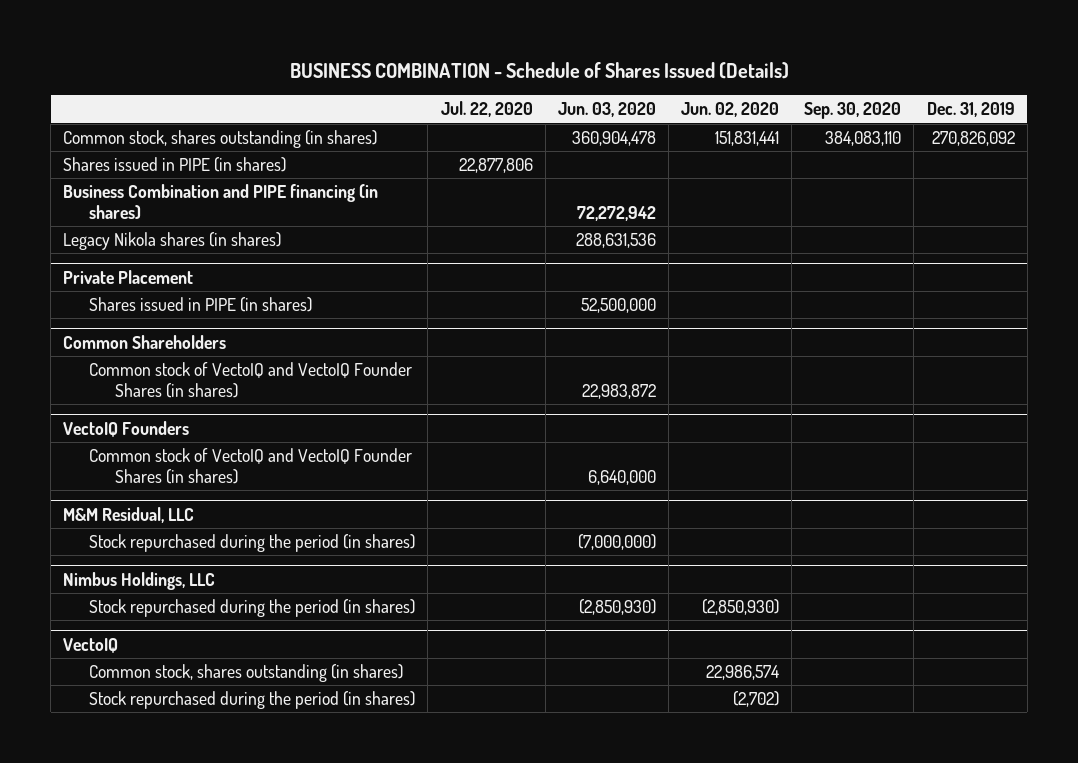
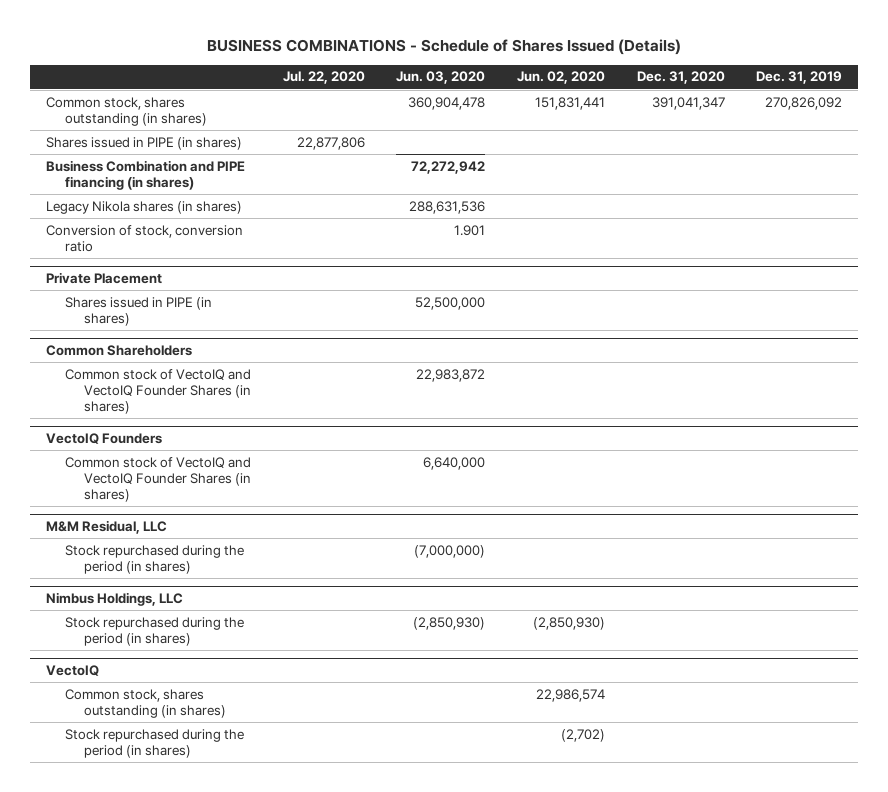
[289,61,789,79] BUSINESS COMBINATION - Schedule of Shares Issued (Details) -> [207,39,682,56] BUSINESS COMBINATIONS - Schedule of Shares Issued (Details)
[804,102,902,120] Sep. 30, 2020 -> none
none -> [636,71,725,85] Dec. 31, 2020
none -> [45,224,243,252] Conversion of stock, conversion ratio

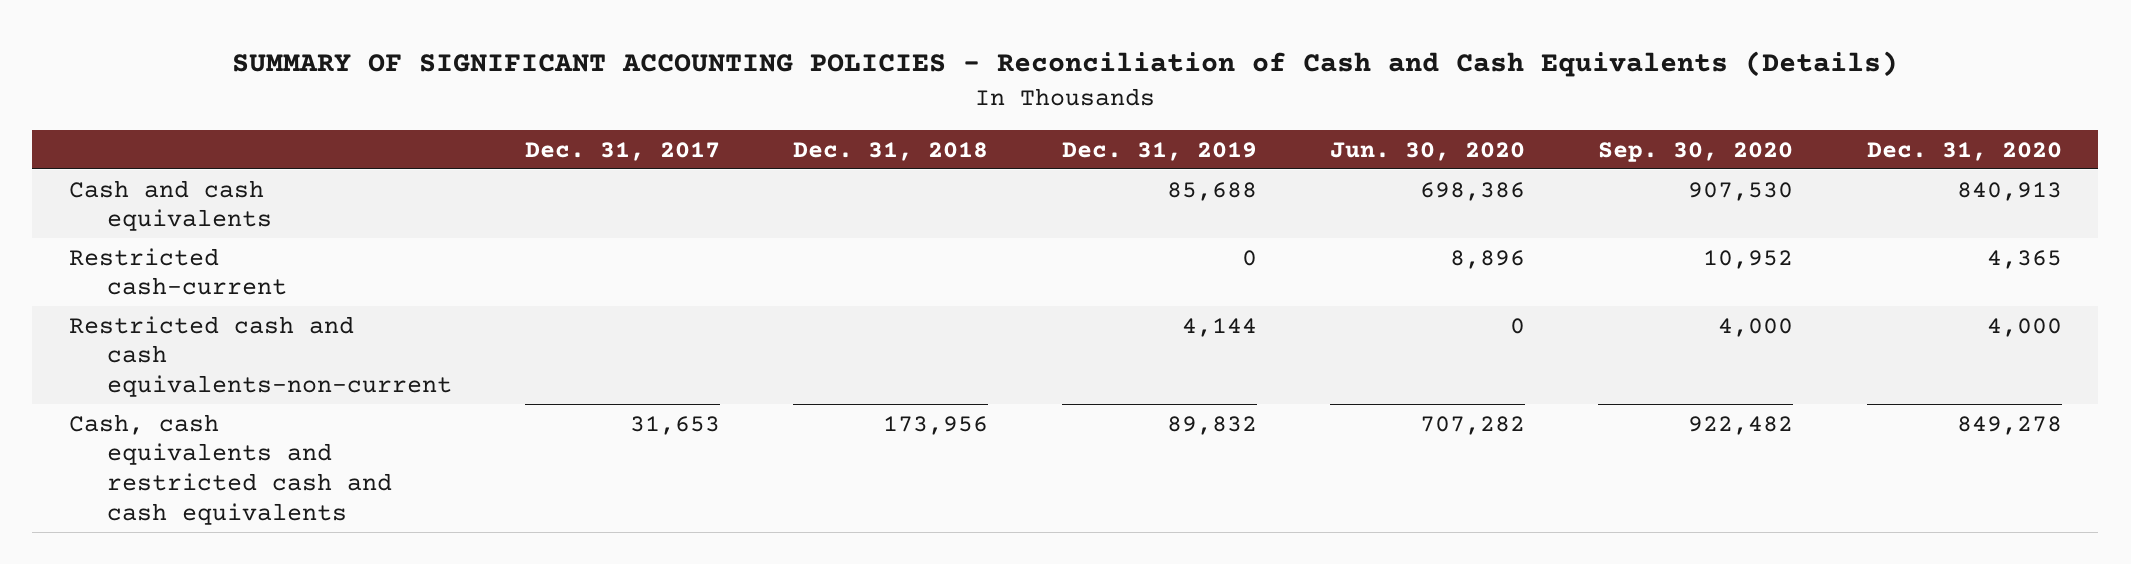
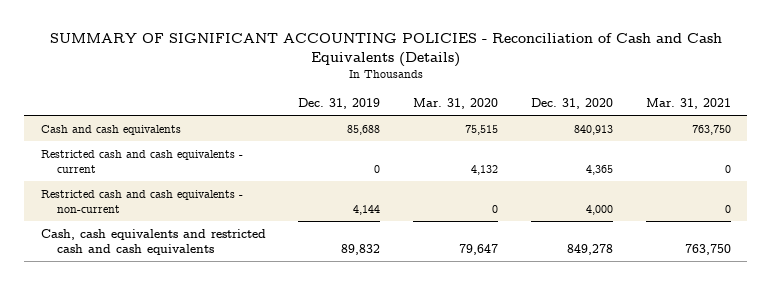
[525,141,721,161] Dec. 31, 2017 -> none
[793,141,989,161] Dec. 31, 2018 -> none
[1329,141,1525,161] Jun. 30, 2020 -> none
[1598,141,1794,162] Sep. 30, 2020 -> none
none -> [413,98,499,110] Mar. 31, 2020
none -> [645,98,731,110] Mar. 31, 2021
[69,247,287,296] Restricted cash-current -> [40,149,243,173] Restricted cash and cash equivalents - current
[69,315,452,397] Restricted cash and cash equivalents-non-current -> [40,189,243,213] Restricted cash and cash equivalents - non-current

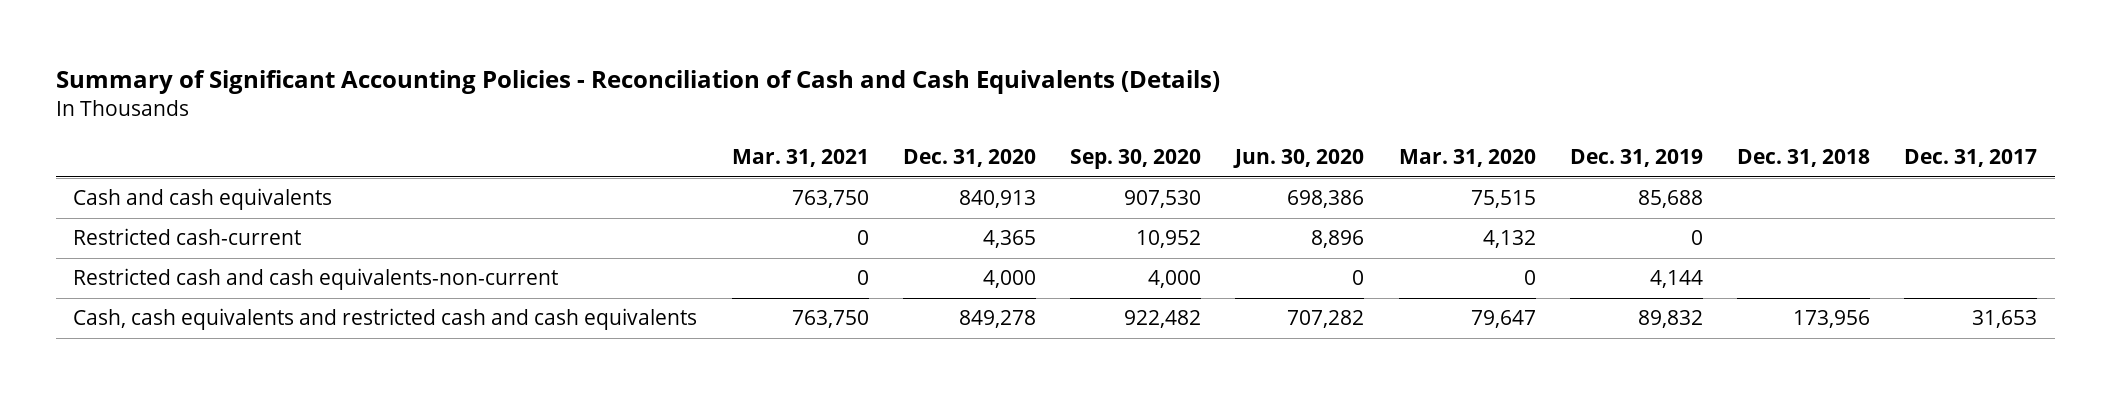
[49,33,722,68] SUMMARY OF SIGNIFICANT ACCOUNTING POLICIES - Reconciliation of Cash and Cash Equivalents (Details) -> [56,70,1221,95] Summary of Significant Accounting Policies - Reconciliation of Cash and Cash Equivalents (Details)
none -> [1070,148,1202,169] Sep. 30, 2020
none -> [1233,148,1365,168] Jun. 30, 2020
none -> [1737,148,1871,167] Dec. 31, 2018
none -> [1904,148,2038,167] Dec. 31, 2017
[40,149,243,173] Restricted cash and cash equivalents - current -> [73,228,302,246] Restricted cash-current
[40,189,243,213] Restricted cash and cash equivalents - non-current -> [73,268,559,291] Restricted cash and cash equivalents-non-current

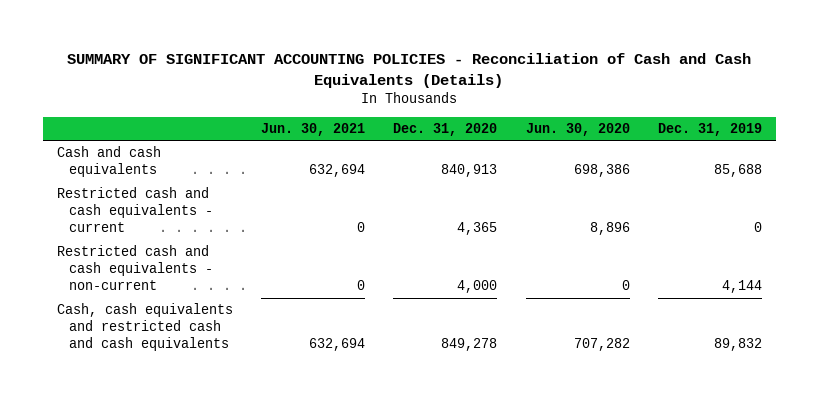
[56,70,1221,95] Summary of Significant Accounting Policies - Reconciliation of Cash and Cash Equivalents (Details) -> [67,52,752,88] SUMMARY OF SIGNIFICANT ACCOUNTING POLICIES - Reconciliation of Cash and Cash Equivalents (Details)
[731,148,869,167] Mar. 31, 2021 -> none
[1070,148,1202,169] Sep. 30, 2020 -> none
[1398,148,1536,167] Mar. 31, 2020 -> none
[1737,148,1871,167] Dec. 31, 2018 -> none
[1904,148,2038,167] Dec. 31, 2017 -> none
none -> [261,123,366,137] Jun. 30, 2021
[73,228,302,246] Restricted cash-current -> [56,187,214,233] Restricted cash and cash equivalents - current
[73,268,559,291] Restricted cash and cash equivalents-non-current -> [56,245,214,291] Restricted cash and cash equivalents - non-current

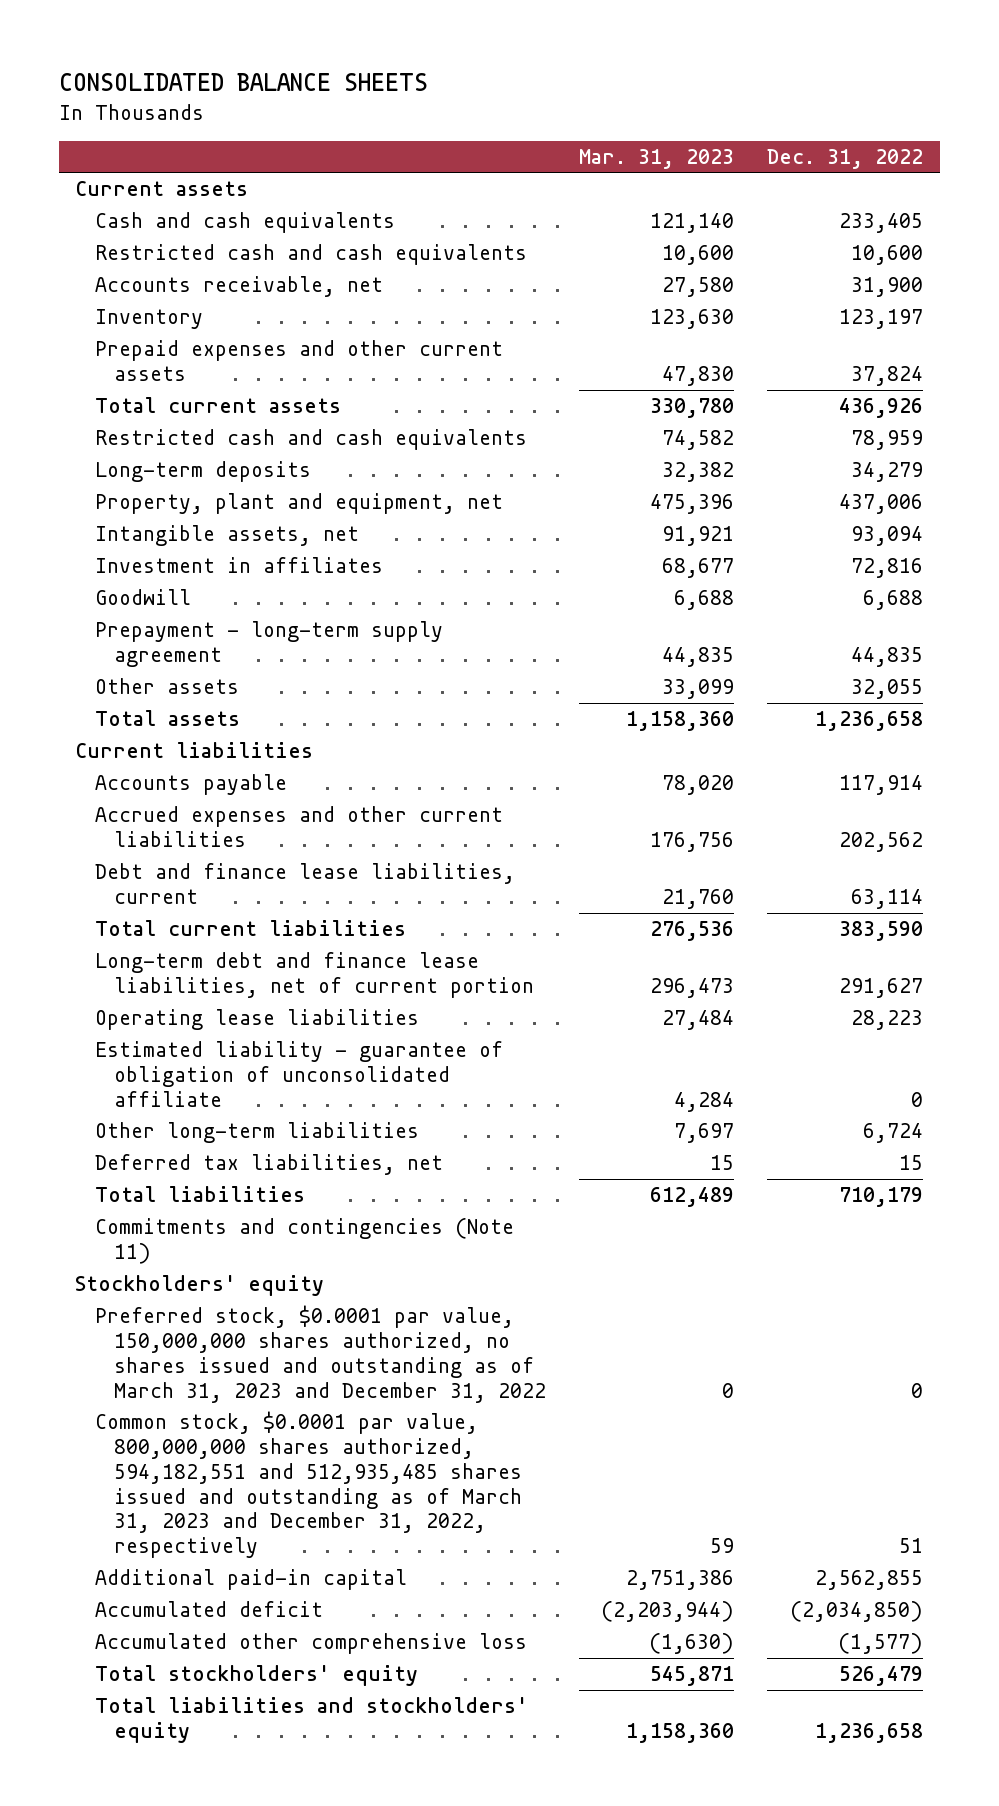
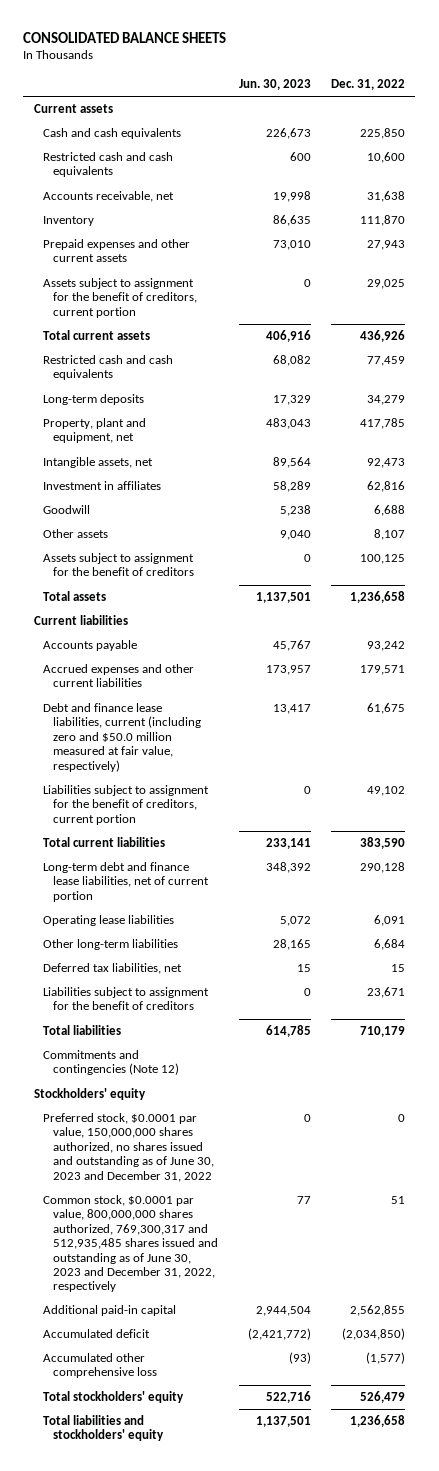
[579,148,735,169] Mar. 31, 2023 -> none
none -> [238,78,311,90] Jun. 30, 2023
[839,213,924,234] 233,405 -> [360,128,406,140] 225,850
[851,277,924,298] 31,900 -> [367,191,406,203] 31,638
[839,309,924,330] 123,197 -> [360,215,406,227] 111,870
[851,365,924,386] 37,824 -> [367,240,406,251] 27,943
none -> [43,278,198,318] Assets subject to assignment for the benefit of creditors, current portion
[851,430,924,451] 78,959 -> [367,356,406,367] 77,459
[839,494,924,515] 437,006 -> [360,418,406,430] 417,785
[851,526,924,547] 93,094 -> [367,458,406,469] 92,473
[851,558,924,579] 72,816 -> [367,481,406,493] 62,816
[94,621,443,667] Prepayment - long-term supply agreement -> none
[851,679,924,700] 32,055 -> [374,529,406,541] 8,107
none -> [43,553,195,577] Assets subject to assignment for the benefit of creditors
[839,775,924,796] 117,914 -> [367,641,406,652] 93,242
[839,831,924,852] 202,562 -> [360,665,406,676] 179,571
[94,863,515,904] Debt and finance lease liabilities, current -> [43,703,202,772] Debt and finance lease liabilities, current (including zero and $50.0 million measured at fair value, respectively)
[851,888,924,909] 63,114 -> [367,703,406,715] 61,675
none -> [43,785,210,825] Liabilities subject to assignment for the benefit of creditors, current portion
[94,1041,503,1107] Estimated liability - guarantee of obligation of unconsolidated affiliate -> none
[839,977,924,998] 291,627 -> [360,862,406,874] 290,128
[851,1010,924,1031] 28,223 -> [374,915,406,927] 6,091
[863,1123,924,1144] 6,724 -> [374,939,406,951] 6,684
none -> [43,987,210,1011] Liabilities subject to assignment for the benefit of creditors
[94,1218,514,1264] Commitments and contingencies (Note 11) -> [43,1050,180,1076] Commitments and contingencies (Note 12)
[94,1305,546,1403] Preferred stock, $0.0001 par value, 150,000,000 shares authorized, no shares issued and outstanding as of March 31, 2023 and December 31, 2022 -> [43,1113,215,1182] Preferred stock, $0.0001 par value, 150,000,000 shares authorized, no shares issued and outstanding as of June 30, 2023 and December 31, 2022
[94,1411,522,1559] Common stock, $0.0001 par value, 800,000,000 shares authorized, 594,182,551 and 512,935,485 shares issued and outstanding as of March 31, 2023 and December 31, 2022, respectively -> [43,1195,219,1293] Common stock, $0.0001 par value, 800,000,000 shares authorized, 769,300,317 and 512,935,485 shares issued and outstanding as of June 30, 2023 and December 31, 2022, respectively

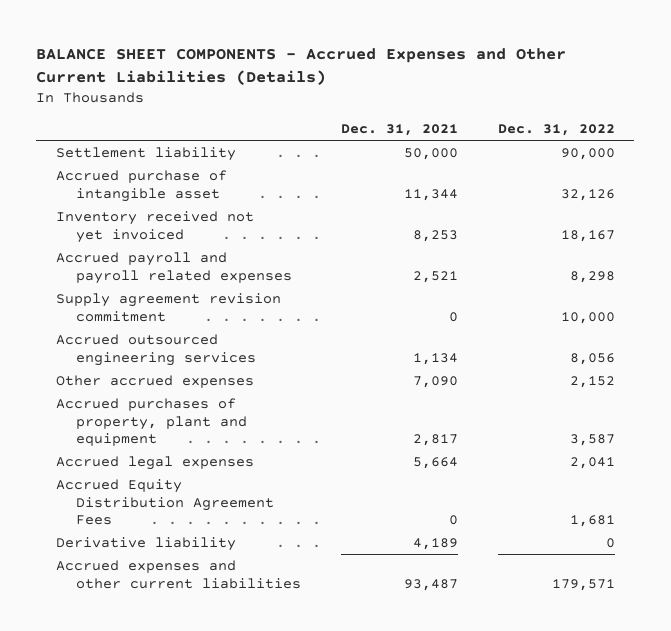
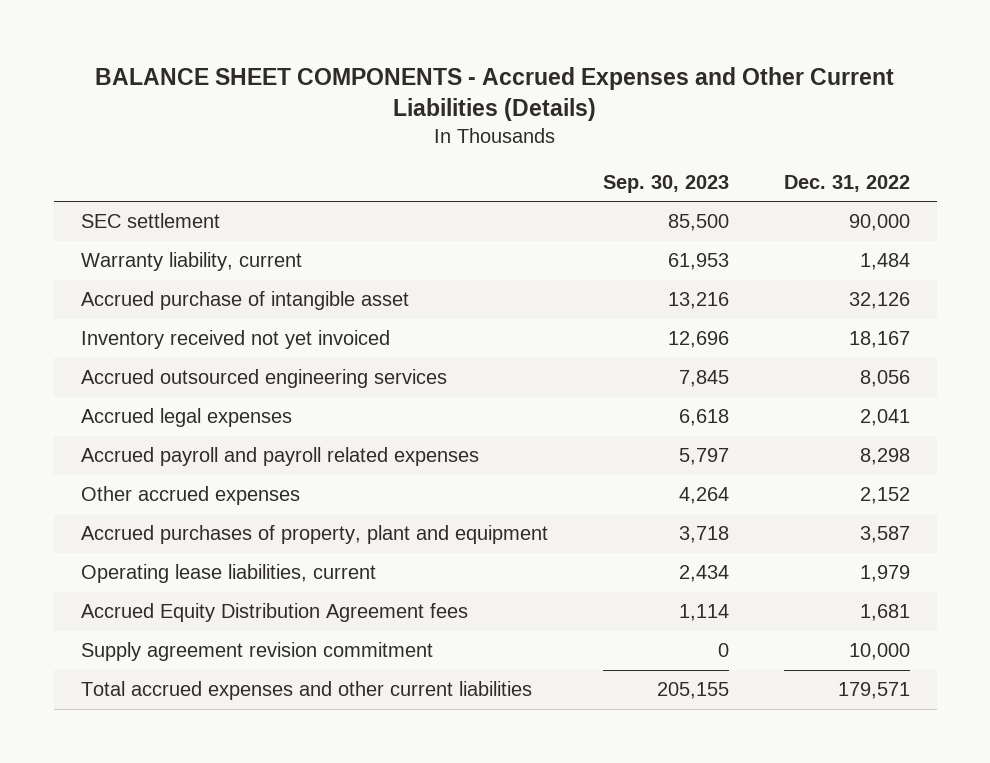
[340,123,458,136] Dec. 31, 2021 -> none
none -> [602,174,729,193] Sep. 30, 2023
[56,147,237,162] Settlement liability -> [80,213,220,229] SEC settlement
none -> [80,252,302,272] Warranty liability, current
[56,456,255,471] Accrued legal expenses -> [80,408,292,428] Accrued legal expenses
[56,252,293,284] Accrued payroll and payroll related expenses -> [80,447,479,467] Accrued payroll and payroll related expenses
[56,537,237,552] Derivative liability -> none
none -> [80,564,376,584] Operating lease liabilities, current
[56,479,275,526] Accrued Equity Distribution Agreement Fees -> [80,603,468,623] Accrued Equity Distribution Agreement fees
[56,293,282,322] Supply agreement revision commitment -> [80,642,433,662] Supply agreement revision commitment
[56,560,302,589] Accrued expenses and other current liabilities -> [80,681,532,701] Total accrued expenses and other current liabilities

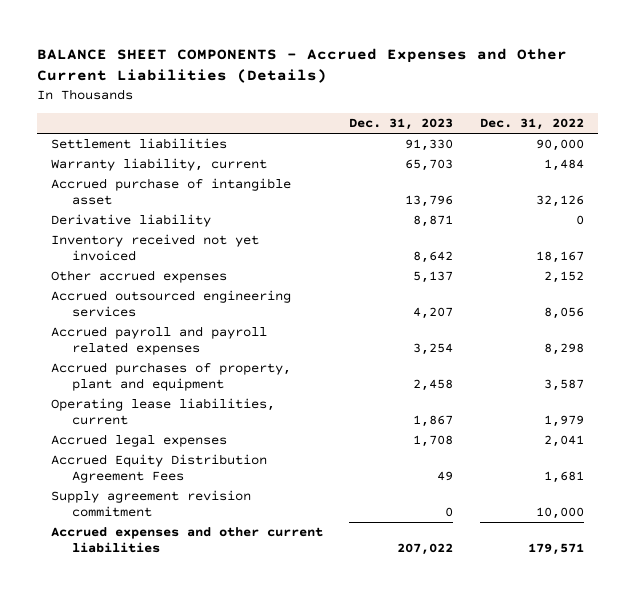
[602,174,729,193] Sep. 30, 2023 -> none
none -> [349,118,454,131] Dec. 31, 2023
[80,213,220,229] SEC settlement -> [50,138,227,150] Settlement liabilities
none -> [50,214,211,228] Derivative liability
[80,486,300,506] Other accrued expenses -> [50,270,227,284] Other accrued expenses
[80,408,292,428] Accrued legal expenses -> [50,434,227,448] Accrued legal expenses
[80,603,468,623] Accrued Equity Distribution Agreement fees -> [50,454,267,484] Accrued Equity Distribution Agreement Fees
[80,681,532,701] Total accrued expenses and other current liabilities -> [50,527,323,554] Accrued expenses and other current liabilities

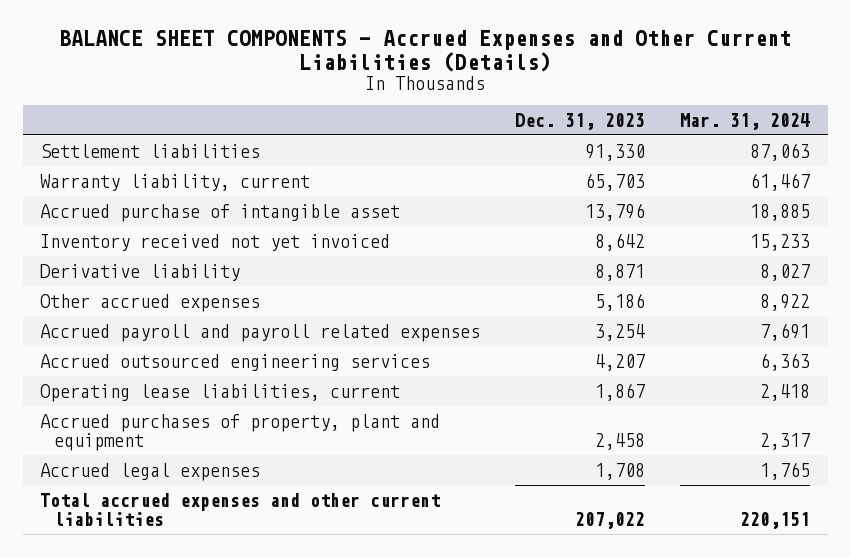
[480,118,585,131] Dec. 31, 2022 -> none
none -> [680,113,811,131] Mar. 31, 2024
[50,214,211,228] Derivative liability -> [40,263,241,281] Derivative liability
[413,271,454,284] 5,137 -> [595,292,646,311] 5,186
[50,290,291,318] Accrued outsourced engineering services -> [40,353,431,371] Accrued outsourced engineering services
[50,362,291,392] Accrued purchases of property, plant and equipment -> [40,413,441,451] Accrued purchases of property, plant and equipment
[50,454,267,484] Accrued Equity Distribution Agreement Fees -> none
[50,490,251,518] Supply agreement revision commitment -> none
[50,527,323,554] Accrued expenses and other current liabilities -> [40,492,441,526] Total accrued expenses and other current liabilities

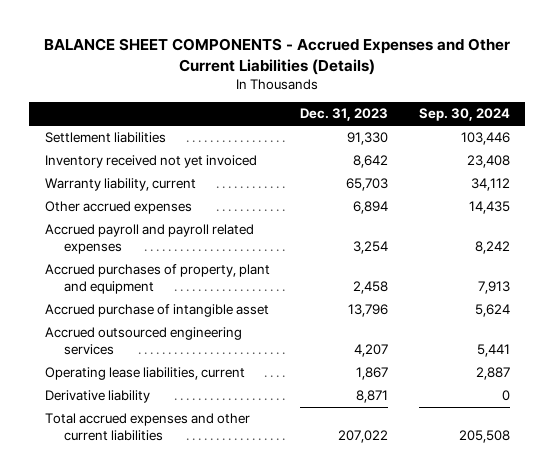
[680,113,811,131] Mar. 31, 2024 -> none
none -> [418,108,510,122] Sep. 30, 2024
[40,173,311,191] Warranty liability, current -> [44,178,196,192] Warranty liability, current
[595,292,646,311] 5,186 -> [353,201,389,215] 6,894
[40,413,441,451] Accrued purchases of property, plant and equipment -> [44,264,270,295] Accrued purchases of property, plant and equipment
[40,203,401,222] Accrued purchase of intangible asset -> [44,304,269,318] Accrued purchase of intangible asset
[40,462,261,481] Accrued legal expenses -> none
[40,263,241,281] Derivative liability -> [44,390,150,404] Derivative liability

